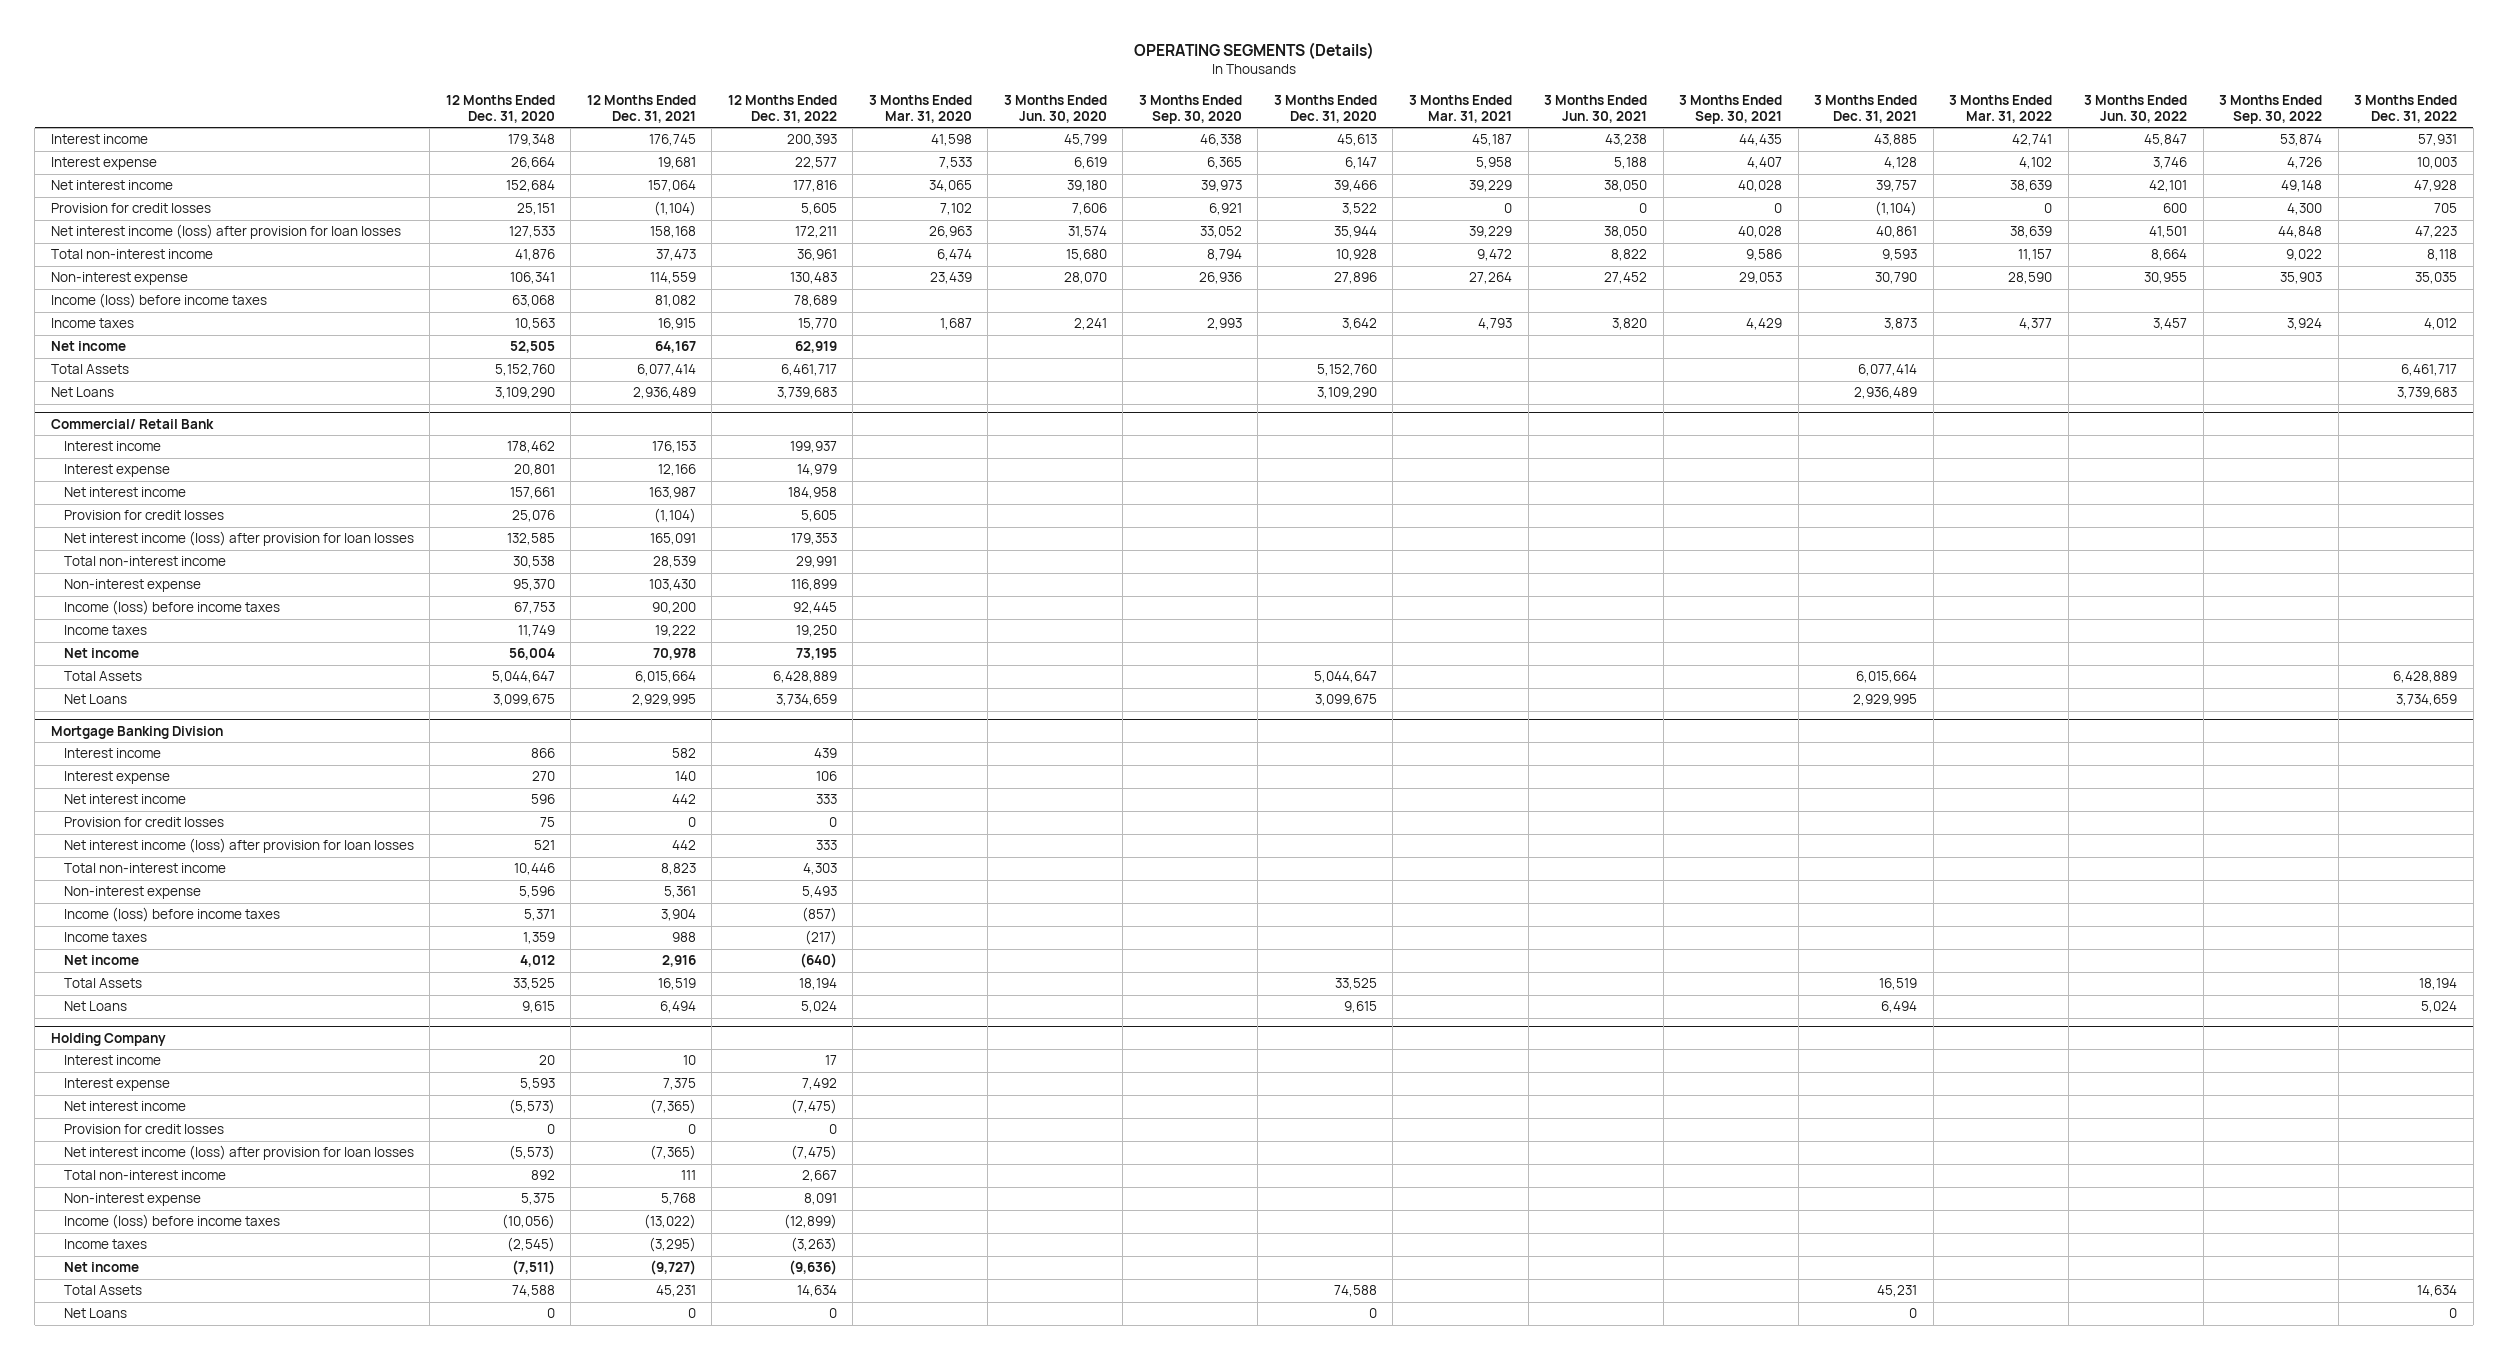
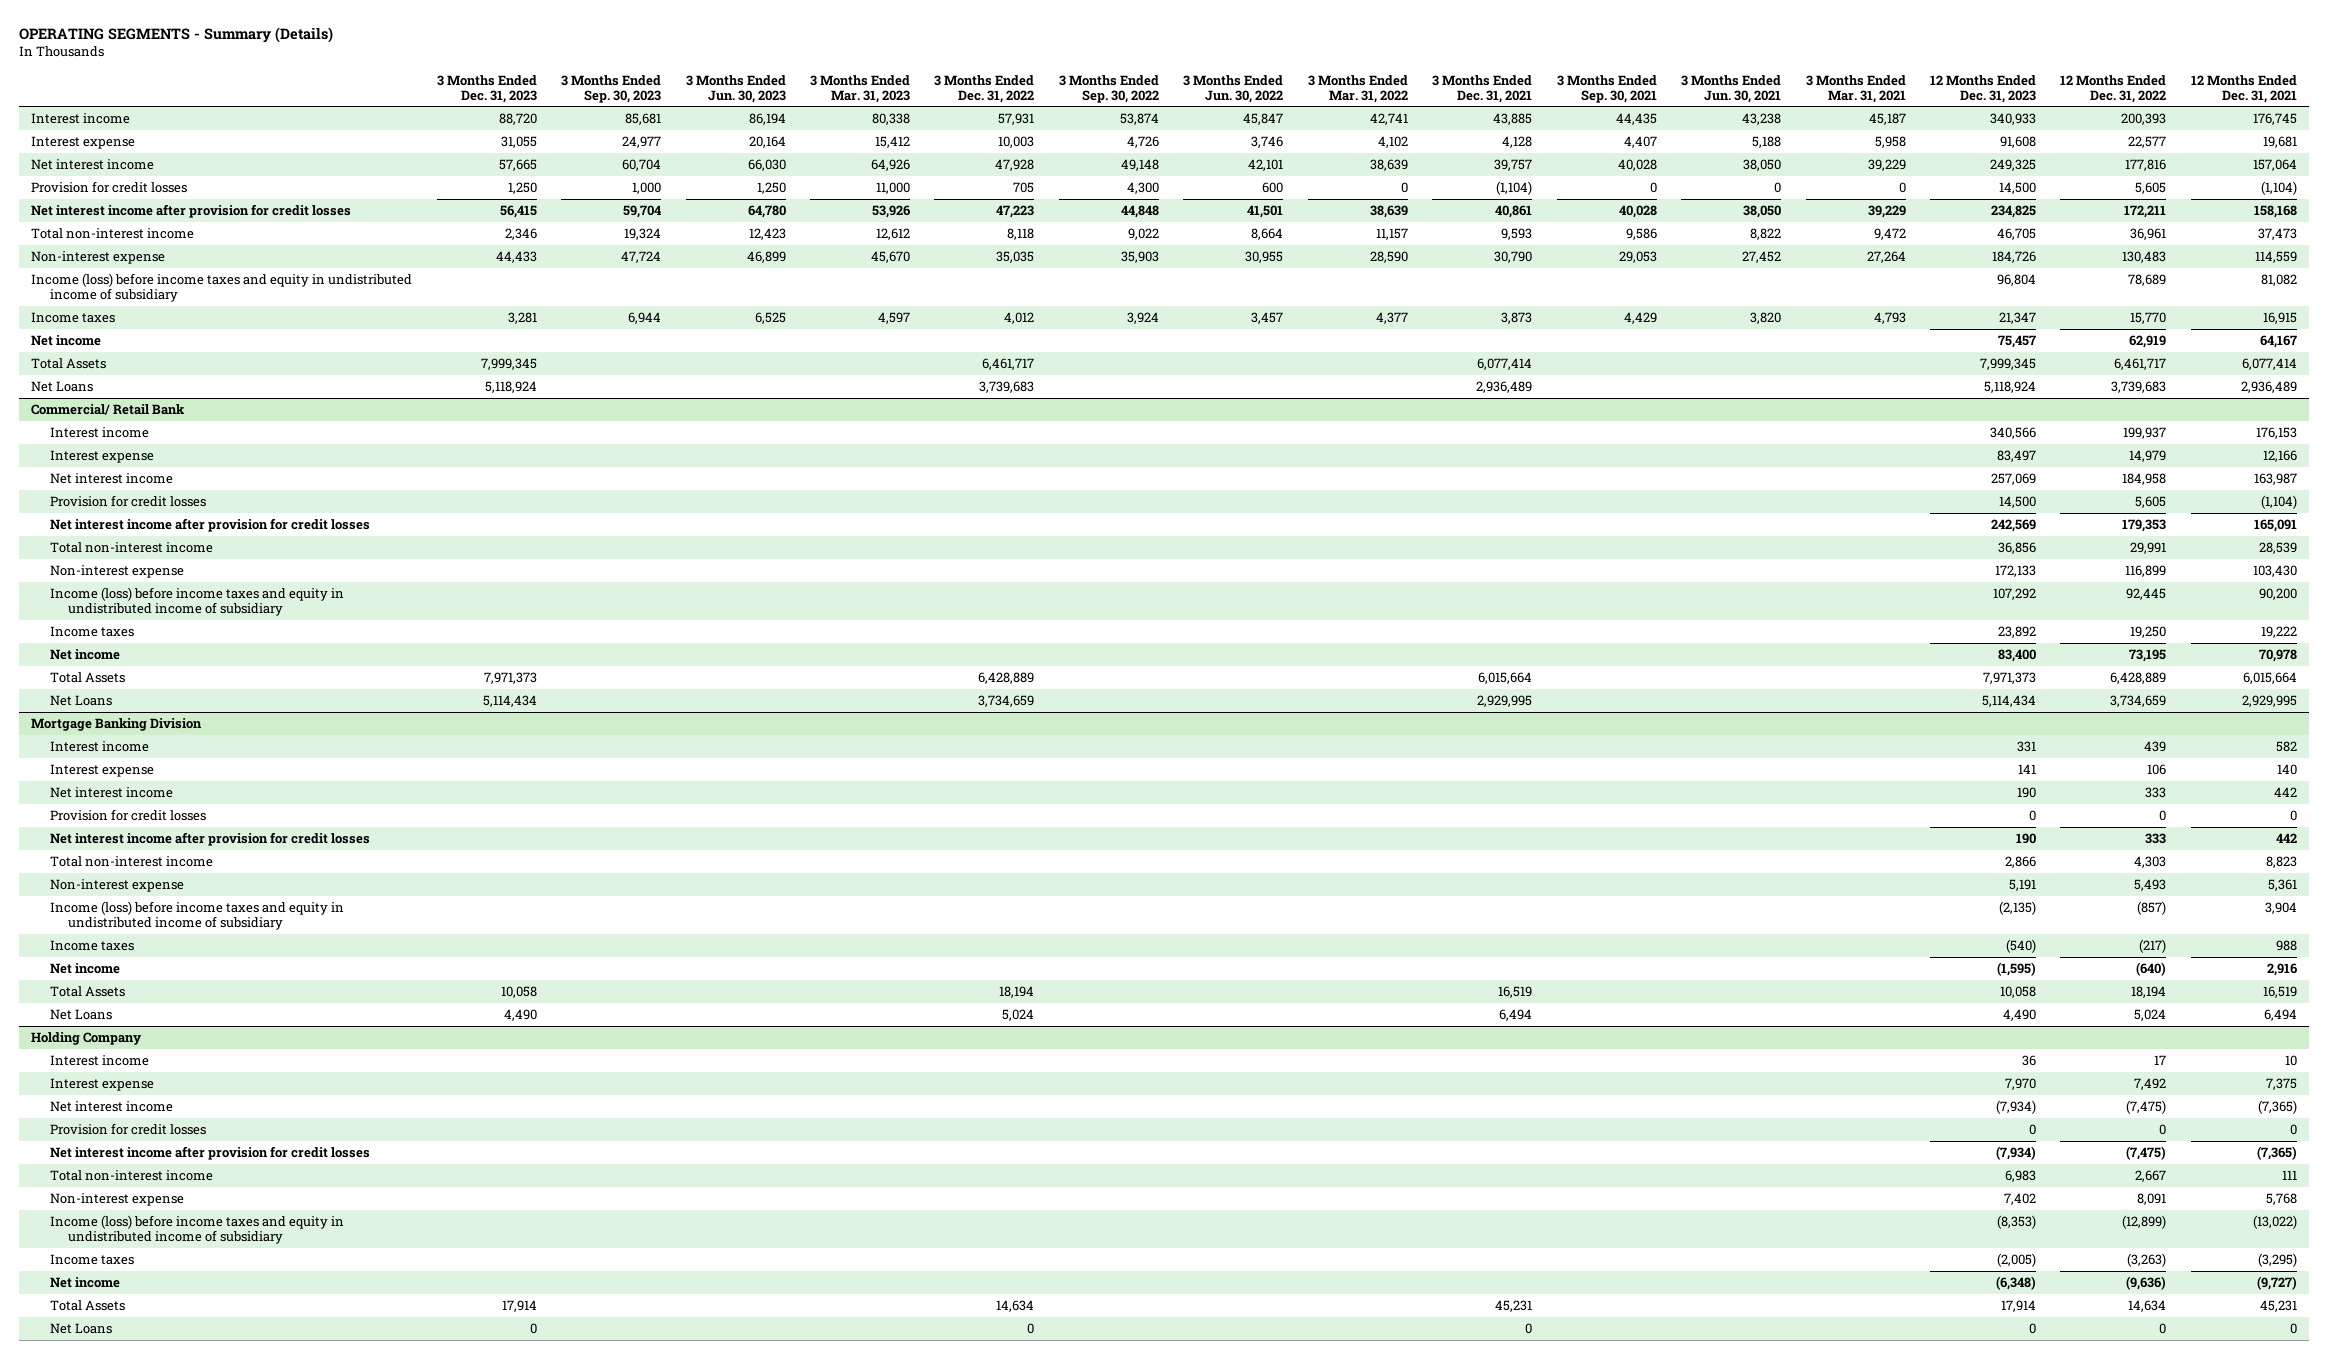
[1134,42,1375,60] OPERATING SEGMENTS (Details) -> [19,26,334,43] OPERATING SEGMENTS - Summary (Details)
[445,94,555,123] 12 Months Ended Dec. 31, 2020 -> none
[868,94,972,123] 3 Months Ended Mar. 31, 2020 -> none
[1003,94,1107,123] 3 Months Ended Jun. 30, 2020 -> none
[1138,94,1242,124] 3 Months Ended Sep. 30, 2020 -> none
[1273,94,1377,123] 3 Months Ended Dec. 31, 2020 -> none
none -> [436,74,537,103] 3 Months Ended Dec. 31, 2023
none -> [561,74,662,103] 3 Months Ended Sep. 30, 2023
none -> [685,74,786,103] 3 Months Ended Jun. 30, 2023
none -> [810,74,911,103] 3 Months Ended Mar. 31, 2023
none -> [1930,74,2037,103] 12 Months Ended Dec. 31, 2023
[51,224,402,240] Net interest income (loss) after provision for loan losses -> [31,203,352,218] Net interest income after provision for credit losses
[51,293,268,309] Income (loss) before income taxes -> [31,272,413,302] Income (loss) before income taxes and equity in undistributed income of subsidiary
[63,531,414,547] Net interest income (loss) after provision for loan losses -> [49,517,370,532] Net interest income after provision for credit losses
[63,600,280,616] Income (loss) before income taxes -> [49,586,344,616] Income (loss) before income taxes and equity in undistributed income of subsidiary
[63,838,414,854] Net interest income (loss) after provision for loan losses -> [49,831,370,846] Net interest income after provision for credit losses
[63,907,280,923] Income (loss) before income taxes -> [49,900,344,930] Income (loss) before income taxes and equity in undistributed income of subsidiary
[63,1145,414,1161] Net interest income (loss) after provision for loan losses -> [49,1145,370,1160] Net interest income after provision for credit losses
[63,1214,280,1230] Income (loss) before income taxes -> [49,1214,344,1244] Income (loss) before income taxes and equity in undistributed income of subsidiary

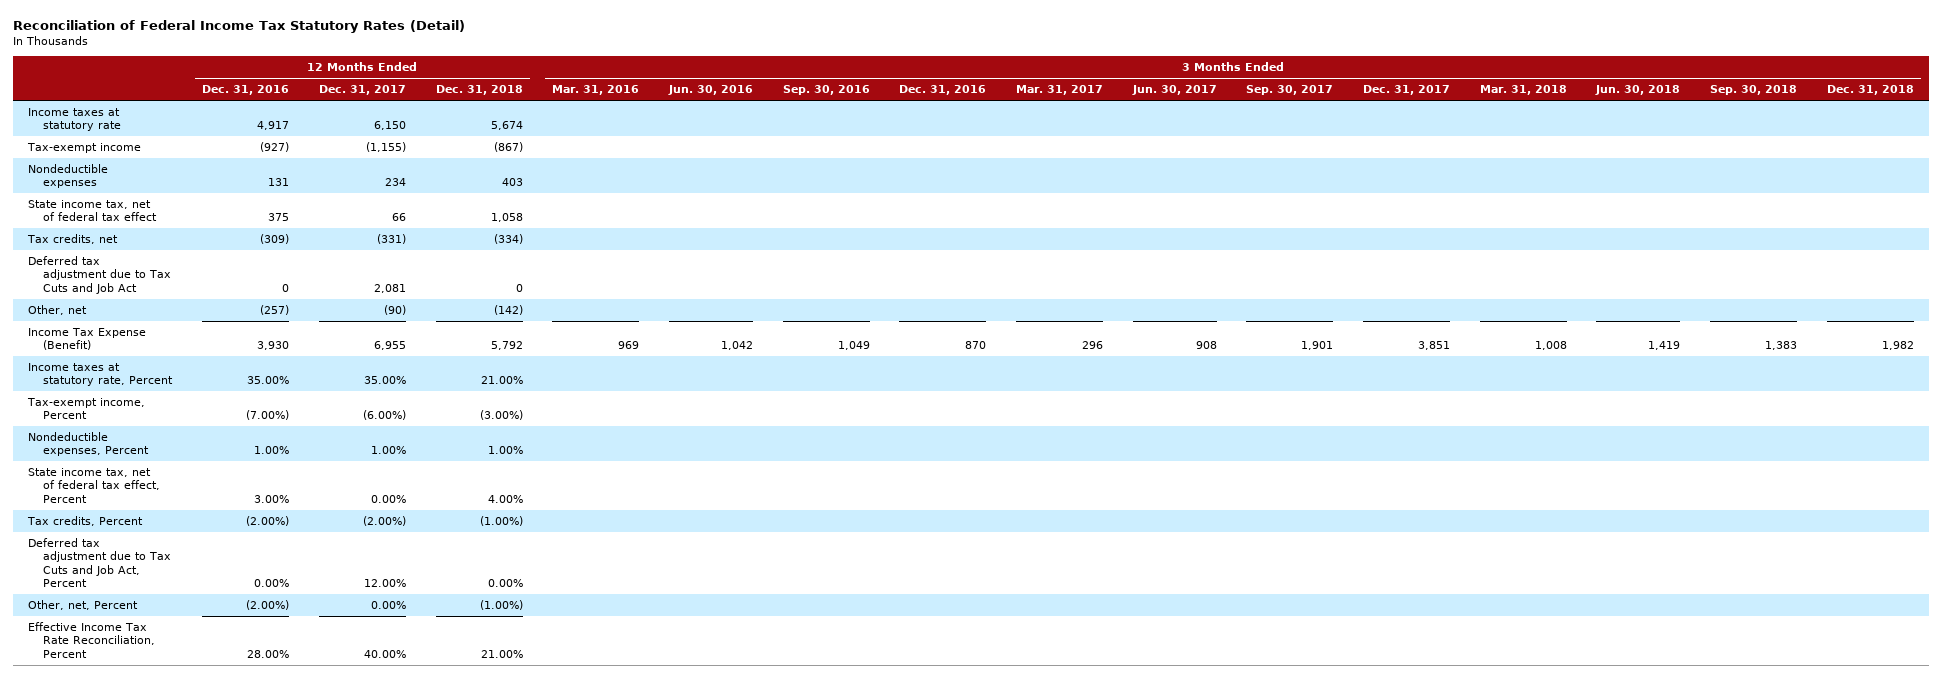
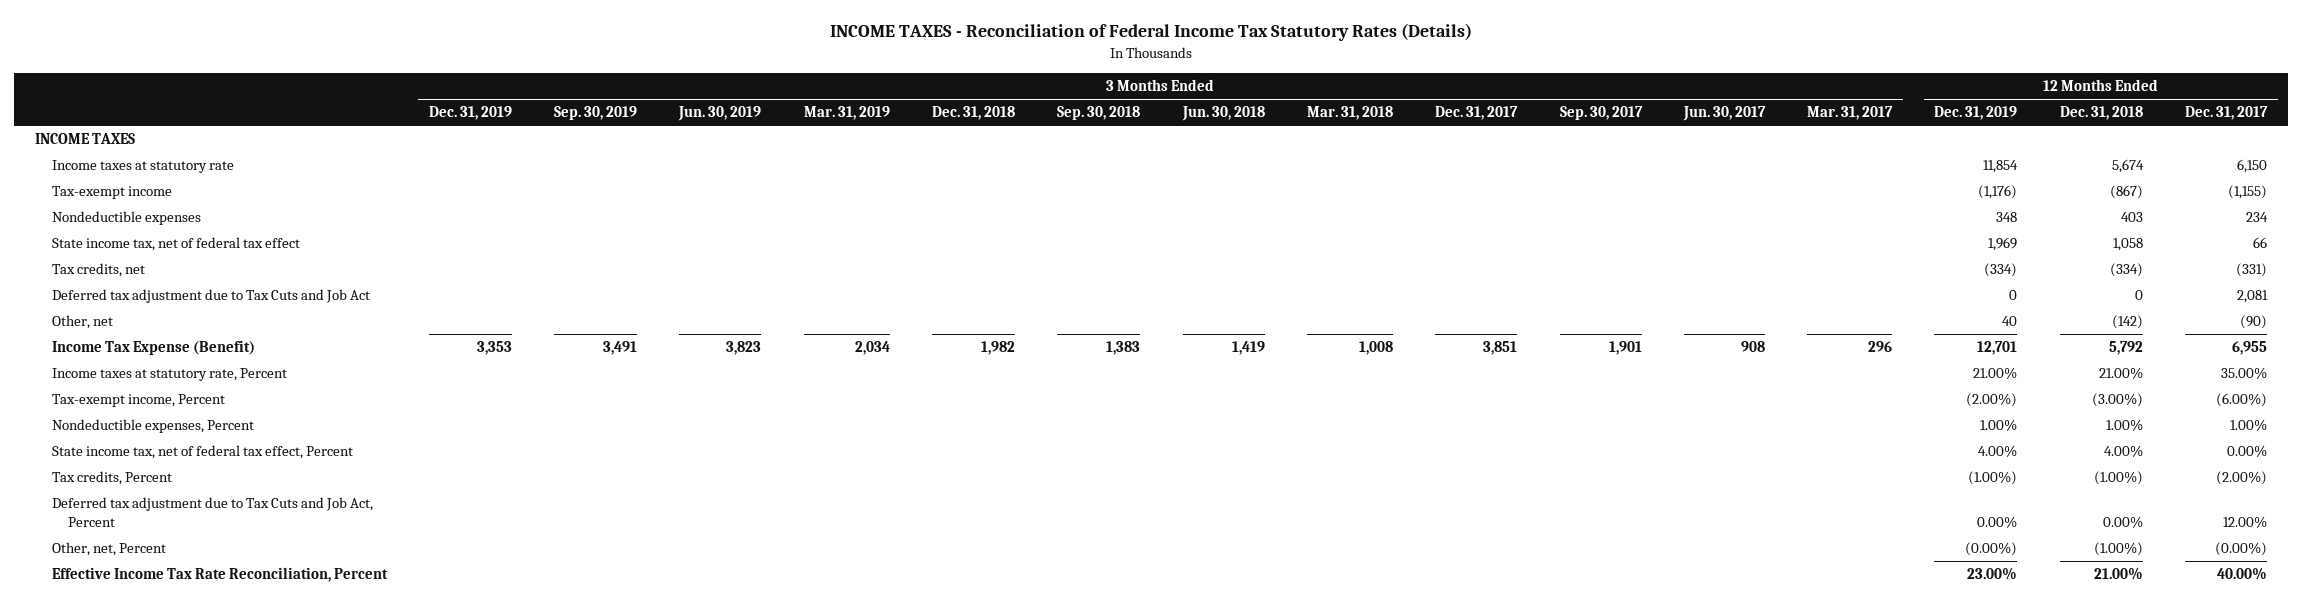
[13,20,466,34] Reconciliation of Federal Income Tax Statutory Rates (Detail) -> [830,23,1473,42] INCOME TAXES - Reconciliation of Federal Income Tax Statutory Rates (Details)
[202,85,290,96] Dec. 31, 2016 -> none
[552,85,640,96] Mar. 31, 2016 -> none
[667,85,753,96] Jun. 30, 2016 -> none
[782,85,870,96] Sep. 30, 2016 -> none
[899,85,987,96] Dec. 31, 2016 -> none
none -> [428,106,512,121] Dec. 31, 2019
none -> [554,106,638,121] Sep. 30, 2019
none -> [678,106,762,122] Jun. 30, 2019
none -> [803,106,890,121] Mar. 31, 2019
none -> [1934,106,2018,121] Dec. 31, 2019
none -> [34,133,135,145] INCOME TAXES
[370,601,406,610] 0.00% -> [2215,542,2268,557] (0.00%)

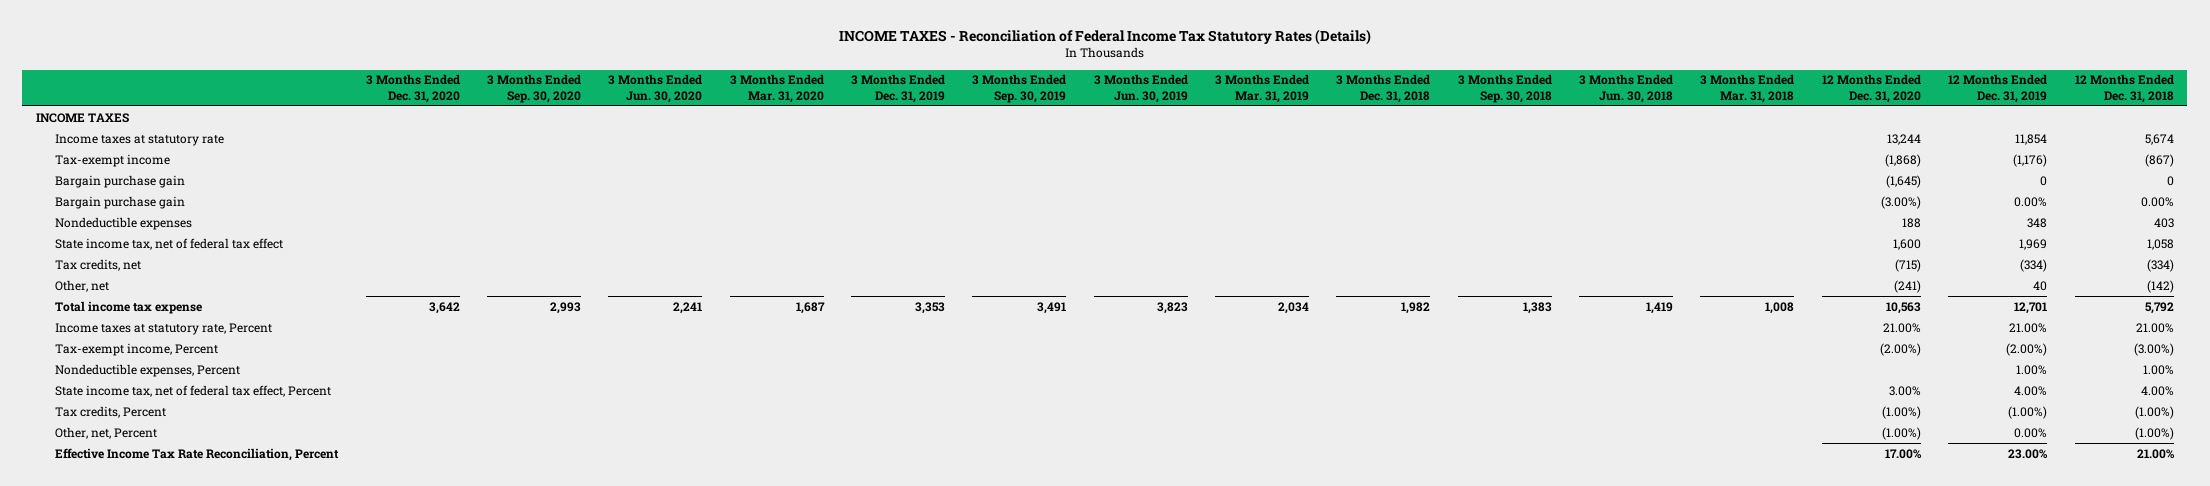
[1435,106,1519,121] Dec. 31, 2017 -> none
[1559,106,1643,121] Sep. 30, 2017 -> none
[1682,106,1766,122] Jun. 30, 2017 -> none
[1807,106,1894,121] Mar. 31, 2017 -> none
[2185,106,2269,121] Dec. 31, 2017 -> none
none -> [365,74,460,103] 3 Months Ended Dec. 31, 2020
none -> [486,74,581,103] 3 Months Ended Sep. 30, 2020
none -> [608,74,703,103] 3 Months Ended Jun. 30, 2020
none -> [729,74,824,103] 3 Months Ended Mar. 31, 2020
none -> [1821,74,1921,103] 12 Months Ended Dec. 31, 2020
none -> [55,174,186,188] Bargain purchase gain
none -> [55,195,186,209] Bargain purchase gain
[51,289,370,304] Deferred tax adjustment due to Tax Cuts and Job Act -> none
[51,340,255,356] Income Tax Expense (Benefit) -> [55,300,203,314] Total income tax expense
[51,497,373,528] Deferred tax adjustment due to Tax Cuts and Job Act, Percent -> none
[1965,542,2018,557] (0.00%) -> [2014,427,2048,438] 0.00%

